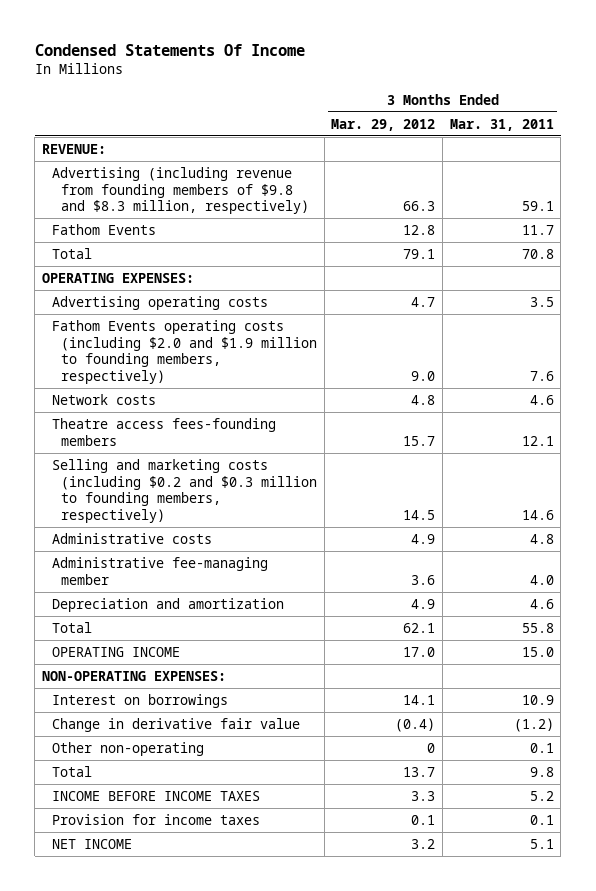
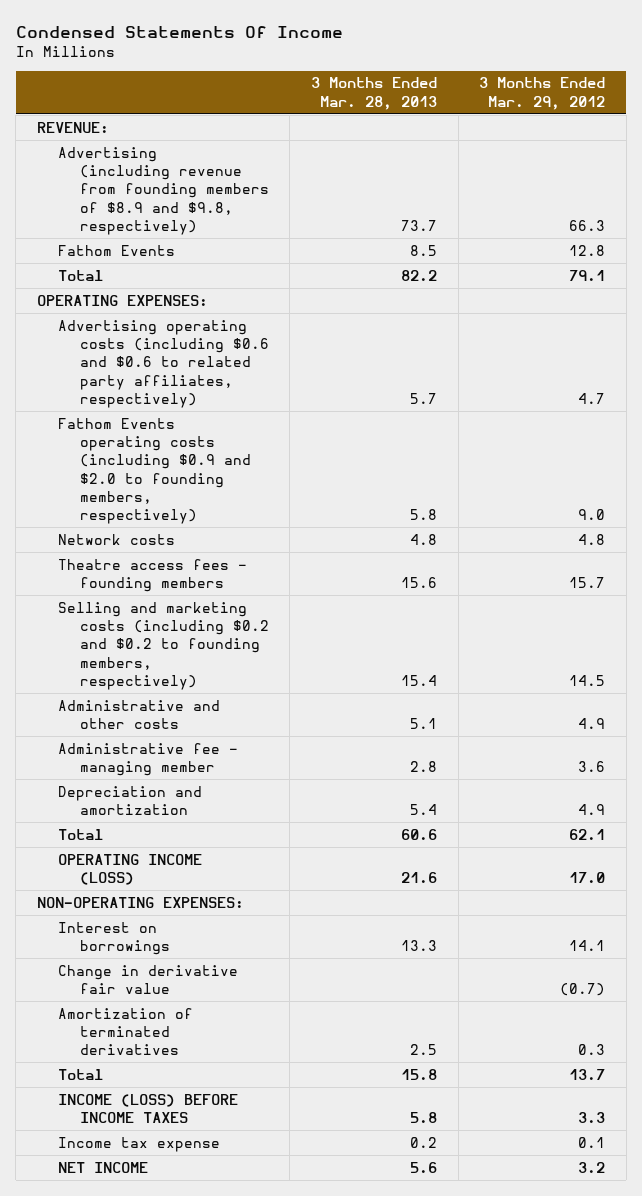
[449,118,554,131] Mar. 31, 2011 -> none
none -> [311,77,438,110] 3 Months Ended Mar. 28, 2013
[51,166,310,215] Advertising (including revenue from founding members of $9.8 and $8.3 million, respectively) -> [58,146,269,235] Advertising (including revenue from founding members of $8.9 and $9.8, respectively)
[51,295,268,310] Advertising operating costs -> [58,319,269,408] Advertising operating costs (including $0.6 and $0.6 to related party affiliates, respectively)
[51,319,318,384] Fathom Events operating costs (including $2.0 and $1.9 million to founding members, respectively) -> [58,417,251,525] Fathom Events operating costs (including $0.9 and $2.0 to founding members, respectively)
[51,417,276,446] Theatre access fees-founding members -> [58,558,248,592] Theatre access fees - founding members
[51,458,318,523] Selling and marketing costs (including $0.2 and $0.3 million to founding members, respectively) -> [58,601,269,690] Selling and marketing costs (including $0.2 and $0.2 to founding members, respectively)
[51,532,212,544] Administrative costs -> [58,699,221,729] Administrative and other costs
[51,556,268,585] Administrative fee-managing member -> [58,742,239,776] Administrative fee - managing member
[51,646,180,657] OPERATING INCOME -> [58,853,203,885] OPERATING INCOME (LOSS)
[51,741,204,756] Other non-operating -> none
[395,717,436,732] (0.4) -> [560,982,606,996] (0.7)
none -> [58,1007,194,1056] Amortization of terminated derivatives
[51,813,260,825] Provision for income taxes -> none
[51,790,260,801] INCOME BEFORE INCOME TAXES -> [58,1093,239,1123] INCOME (LOSS) BEFORE INCOME TAXES
none -> [58,1136,221,1152] Income tax expense

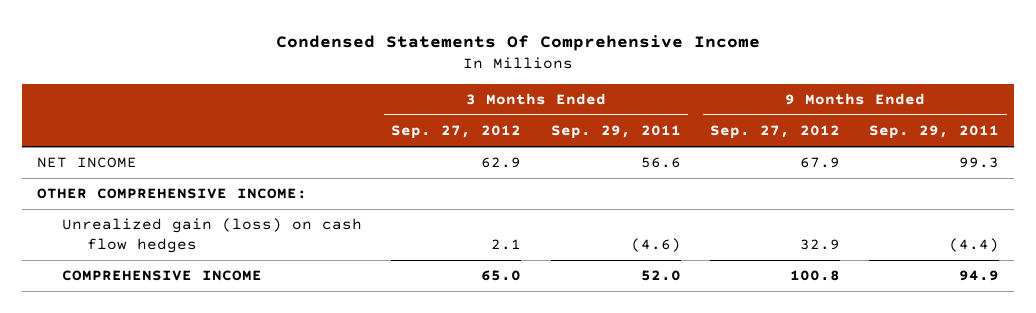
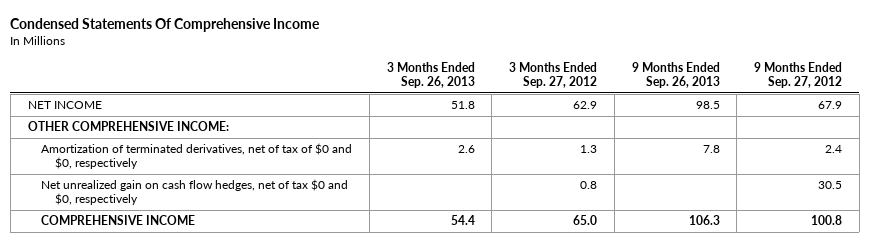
[550,125,681,140] Sep. 29, 2011 -> none
[869,125,1000,140] Sep. 29, 2011 -> none
none -> [386,62,475,89] 3 Months Ended Sep. 26, 2013
none -> [631,62,720,89] 9 Months Ended Sep. 26, 2013
none -> [41,143,353,170] Amortization of terminated derivatives, net of tax of $0 and $0, respectively
[61,218,362,253] Unrealized gain (loss) on cash flow hedges -> [41,179,349,206] Net unrealized gain on cash flow hedges, net of tax $0 and $0, respectively
[491,238,522,250] 2.1 -> [580,181,598,190] 0.8
[799,238,840,250] 32.9 -> [818,181,843,190] 30.5

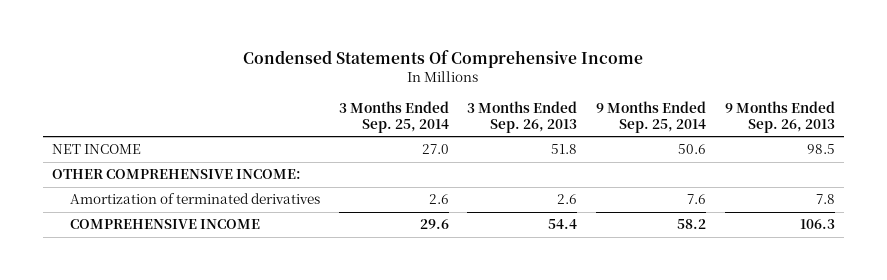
[509,62,598,89] 3 Months Ended Sep. 27, 2012 -> none
[754,62,843,89] 9 Months Ended Sep. 27, 2012 -> none
none -> [338,100,449,133] 3 Months Ended Sep. 25, 2014
none -> [596,100,707,133] 9 Months Ended Sep. 25, 2014
[41,179,349,206] Net unrealized gain on cash flow hedges, net of tax $0 and $0, respectively -> none
[41,143,353,170] Amortization of terminated derivatives, net of tax of $0 and $0, respectively -> [70,193,321,205] Amortization of terminated derivatives

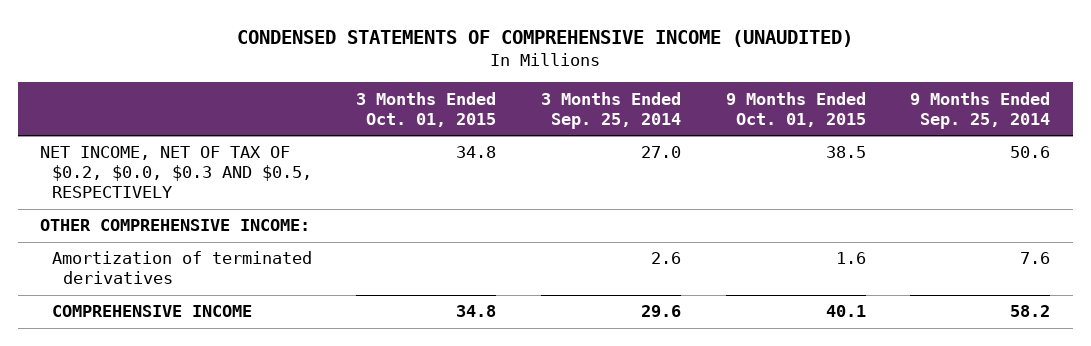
[243,49,644,68] Condensed Statements Of Comprehensive Income -> [237,29,854,47] CONDENSED STATEMENTS OF COMPREHENSIVE INCOME (UNAUDITED)
[467,100,578,133] 3 Months Ended Sep. 26, 2013 -> none
[724,100,835,133] 9 Months Ended Sep. 26, 2013 -> none
none -> [356,91,497,127] 3 Months Ended Oct. 01, 2015
none -> [725,91,866,127] 9 Months Ended Oct. 01, 2015
[51,144,141,155] NET INCOME -> [40,146,312,199] NET INCOME, NET OF TAX OF $0.2, $0.0, $0.3 AND $0.5, RESPECTIVELY

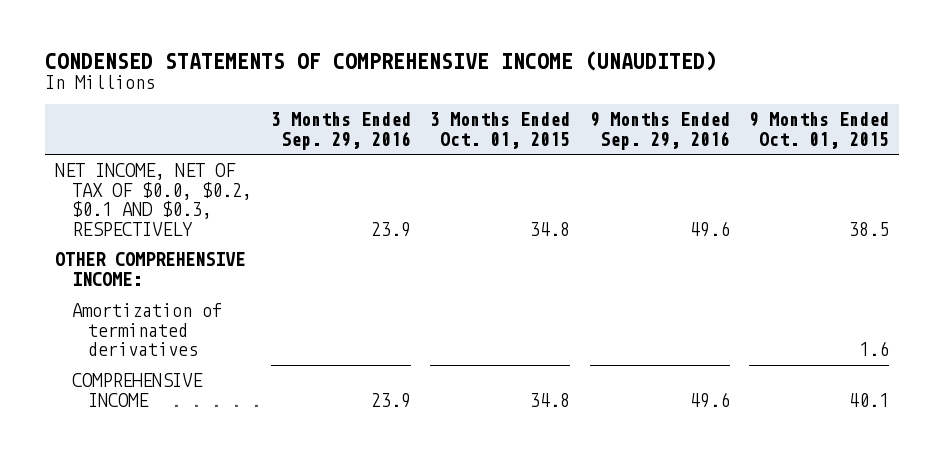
[541,91,682,129] 3 Months Ended Sep. 25, 2014 -> none
[910,91,1051,129] 9 Months Ended Sep. 25, 2014 -> none
none -> [270,112,411,150] 3 Months Ended Sep. 29, 2016
none -> [589,112,730,150] 9 Months Ended Sep. 29, 2016
[40,146,312,199] NET INCOME, NET OF TAX OF $0.2, $0.0, $0.3 AND $0.5, RESPECTIVELY -> [54,163,252,236] NET INCOME, NET OF TAX OF $0.0, $0.2, $0.1 AND $0.3, RESPECTIVELY

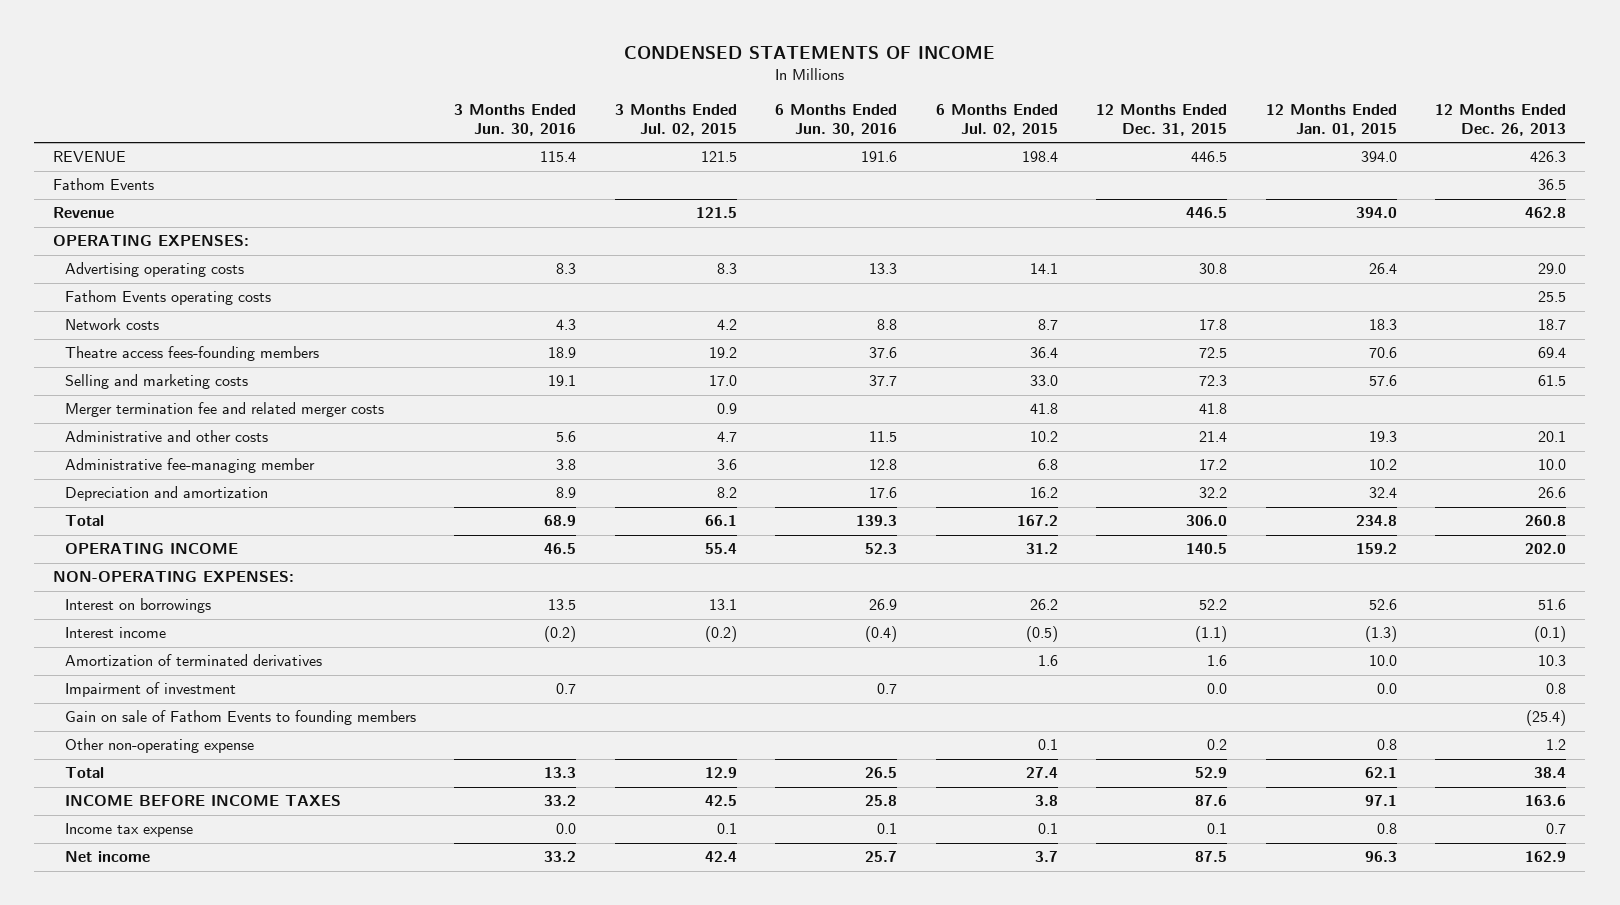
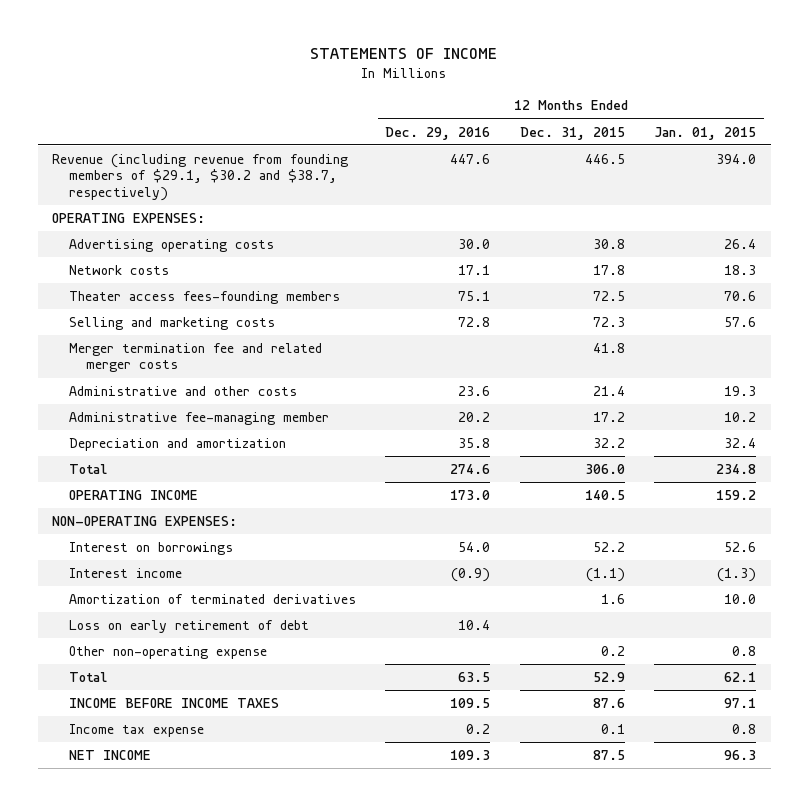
[623,45,995,59] CONDENSED STATEMENTS OF INCOME -> [310,48,498,60] STATEMENTS OF INCOME
[454,104,577,136] 3 Months Ended Jun. 30, 2016 -> none
[614,104,737,136] 3 Months Ended Jul. 02, 2015 -> none
[775,104,898,136] 6 Months Ended Jun. 30, 2016 -> none
[935,104,1058,136] 6 Months Ended Jul. 02, 2015 -> none
[1435,104,1567,136] 12 Months Ended Dec. 26, 2013 -> none
none -> [385,126,491,140] Dec. 29, 2016
[53,178,155,191] Fathom Events -> none
[53,207,115,219] Revenue -> none
[53,151,127,163] REVENUE -> [52,154,349,201] Revenue (including revenue from founding members of $29.1, $30.2 and $38.7, respectively)
[64,290,271,306] Fathom Events operating costs -> none
[64,346,319,362] Theatre access fees-founding members -> [69,291,341,305] Theater access fees-founding members
[64,682,236,698] Impairment of investment -> none
[64,710,416,726] Gain on sale of Fathom Events to founding members -> none
none -> [69,620,310,634] Loss on early retirement of debt
[64,851,150,863] Net income -> [69,750,152,761] NET INCOME

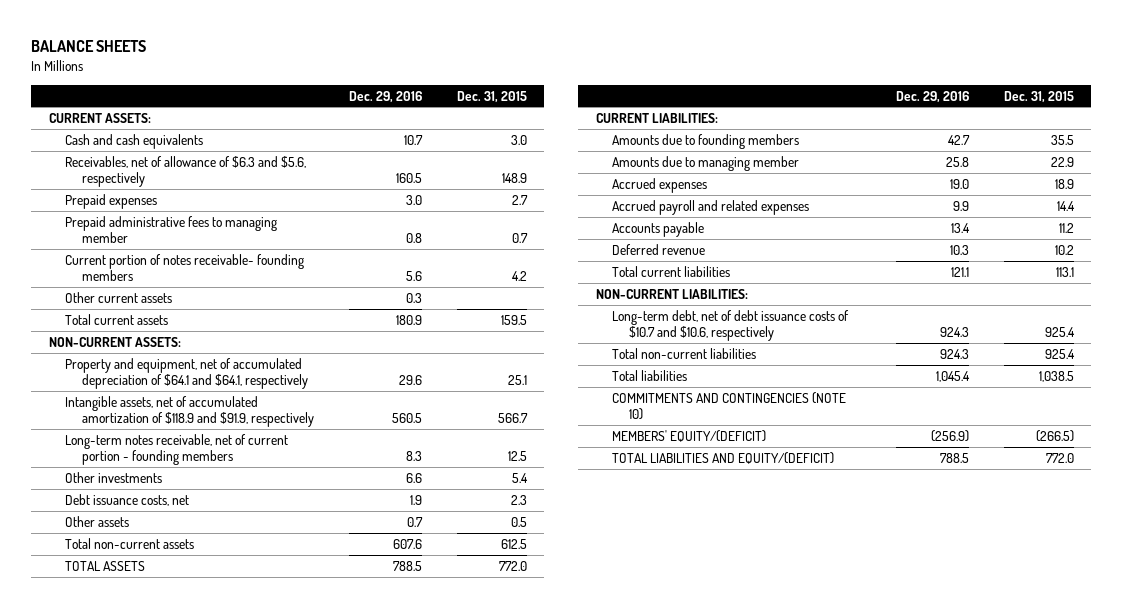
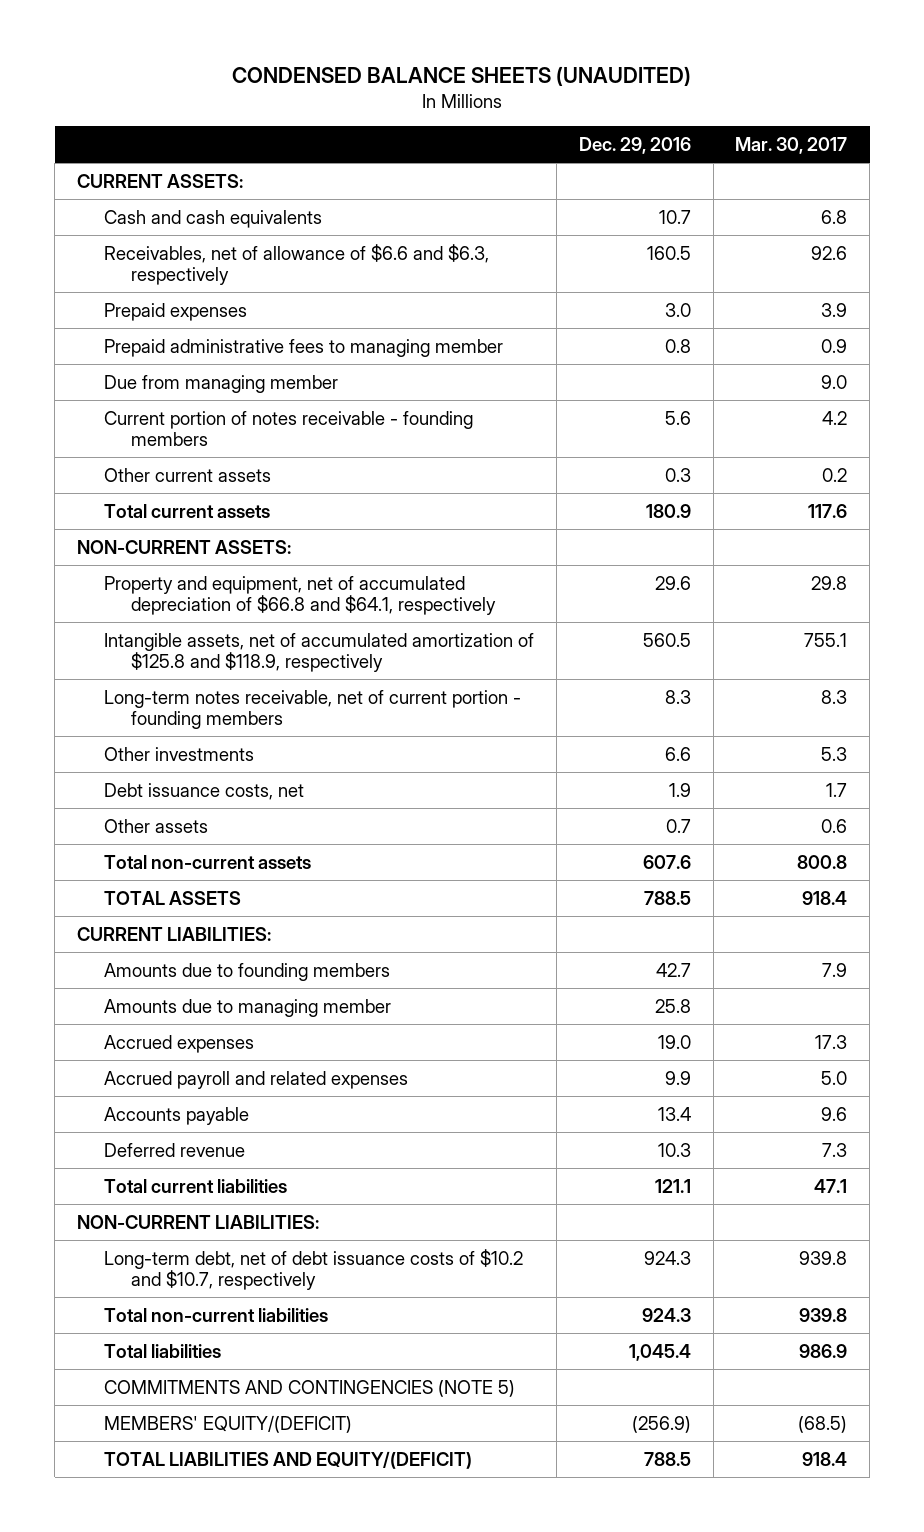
[30,40,146,53] BALANCE SHEETS -> [232,66,692,87] CONDENSED BALANCE SHEETS (UNAUDITED)
[456,90,527,103] Dec. 31, 2015 -> none
none -> [735,137,848,155] Mar. 30, 2017
[65,155,307,188] Receivables, net of allowance of $6.3 and $5.6, respectively -> [104,243,490,285] Receivables, net of allowance of $6.6 and $6.3, respectively
none -> [104,374,339,393] Due from managing member
[65,253,305,282] Current portion of notes receivable- founding members -> [104,410,474,446] Current portion of notes receivable - founding members
[65,357,308,390] Property and equipment, net of accumulated depreciation of $64.1 and $64.1, respectively -> [104,575,497,615] Property and equipment, net of accumulated depreciation of $66.8 and $64.1, respectively
[65,395,314,428] Intangible assets, net of accumulated amortization of $118.9 and $91.9, respectively -> [104,632,535,672] Intangible assets, net of accumulated amortization of $125.8 and $118.9, respectively
[612,309,850,342] Long-term debt, net of debt issuance costs of $10.7 and $10.6, respectively -> [104,1248,524,1290] Long-term debt, net of debt issuance costs of $10.2 and $10.7, respectively
[612,391,847,421] COMMITMENTS AND CONTINGENCIES (NOTE 10) -> [104,1379,516,1397] COMMITMENTS AND CONTINGENCIES (NOTE 5)

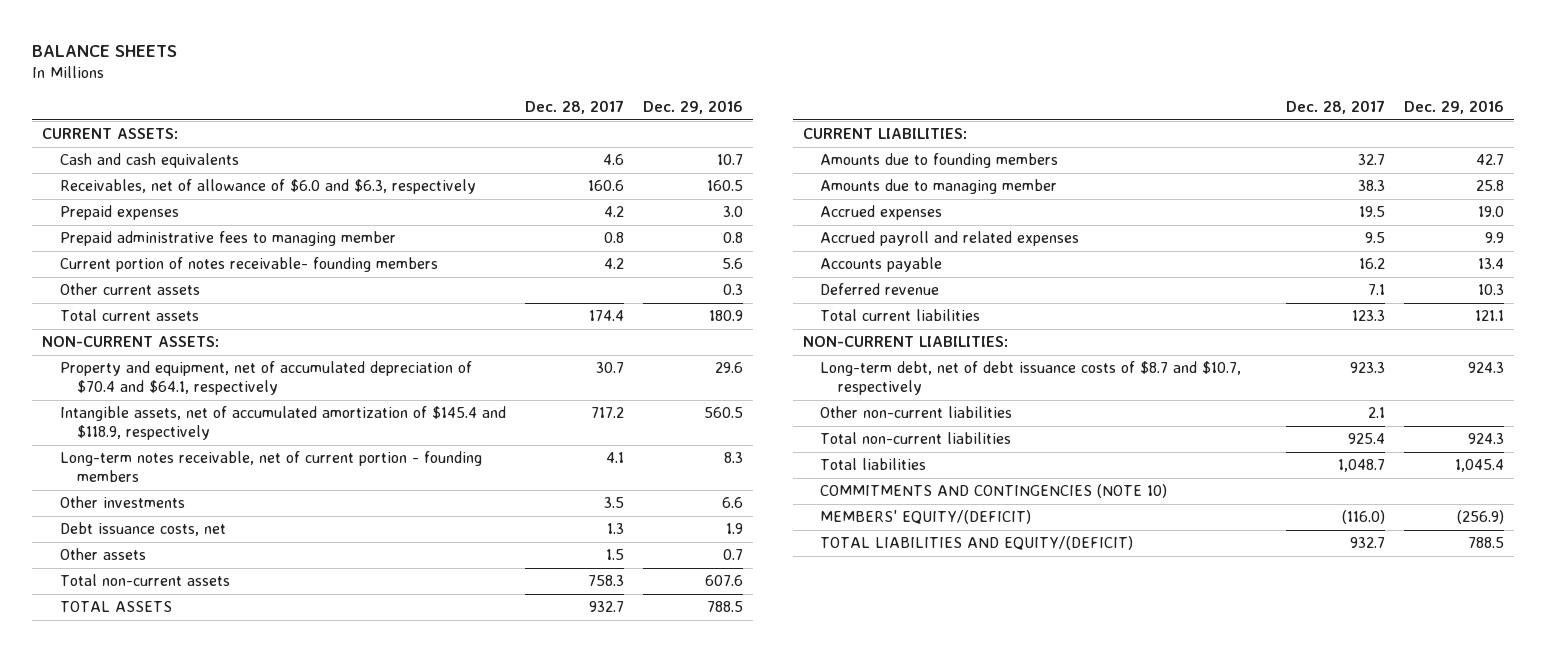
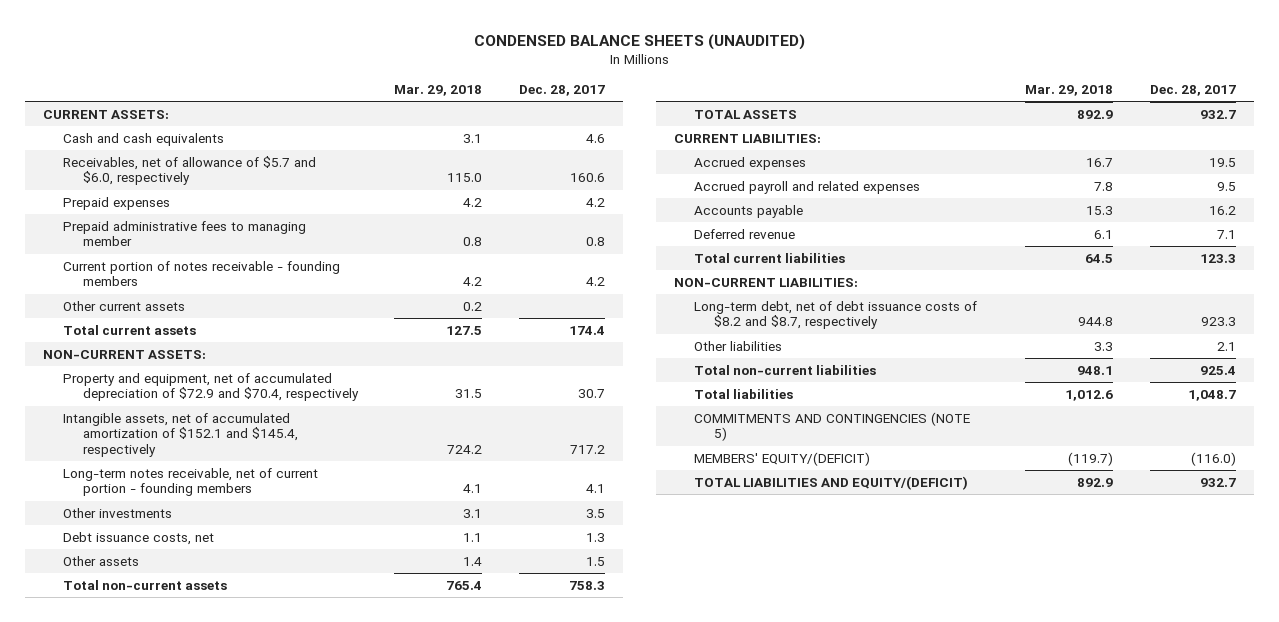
[31,44,177,57] BALANCE SHEETS -> [473,33,805,50] CONDENSED BALANCE SHEETS (UNAUDITED)
[643,100,744,115] Dec. 29, 2016 -> none
none -> [394,85,483,97] Mar. 29, 2018
[59,179,476,195] Receivables, net of allowance of $6.0 and $6.3, respectively -> [63,155,317,186] Receivables, net of allowance of $5.7 and $6.0, respectively
[59,257,438,273] Current portion of notes receivable- founding members -> [63,260,341,287] Current portion of notes receivable - founding members
[59,361,472,396] Property and equipment, net of accumulated depreciation of $70.4 and $64.1, respectively -> [63,372,359,402] Property and equipment, net of accumulated depreciation of $72.9 and $70.4, respectively
[59,406,506,441] Intangible assets, net of accumulated amortization of $145.4 and $118.9, respectively -> [63,412,298,458] Intangible assets, net of accumulated amortization of $152.1 and $145.4, respectively
[820,153,1059,169] Amounts due to founding members -> none
[820,179,1058,195] Amounts due to managing member -> none
[820,361,1242,396] Long-term debt, net of debt issuance costs of $8.7 and $10.7, respectively -> [694,300,978,330] Long-term debt, net of debt issuance costs of $8.2 and $8.7, respectively
[820,406,1013,419] Other non-current liabilities -> [694,340,783,351] Other liabilities
[820,484,1168,499] COMMITMENTS AND CONTINGENCIES (NOTE 10) -> [694,411,971,442] COMMITMENTS AND CONTINGENCIES (NOTE 5)

